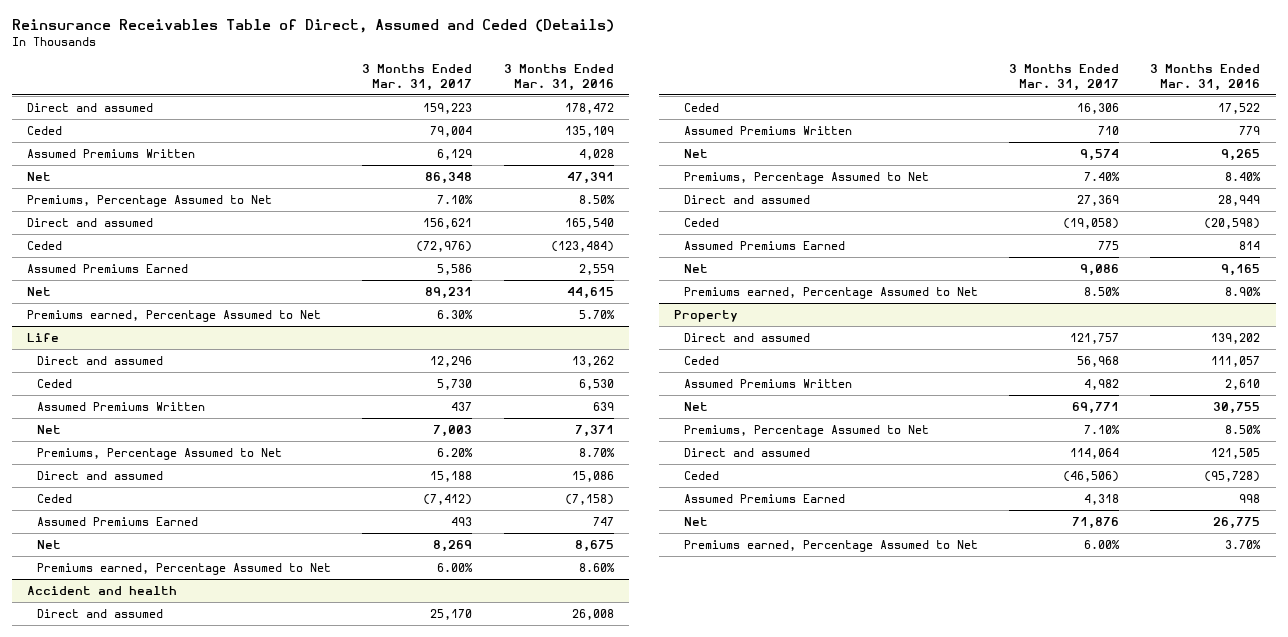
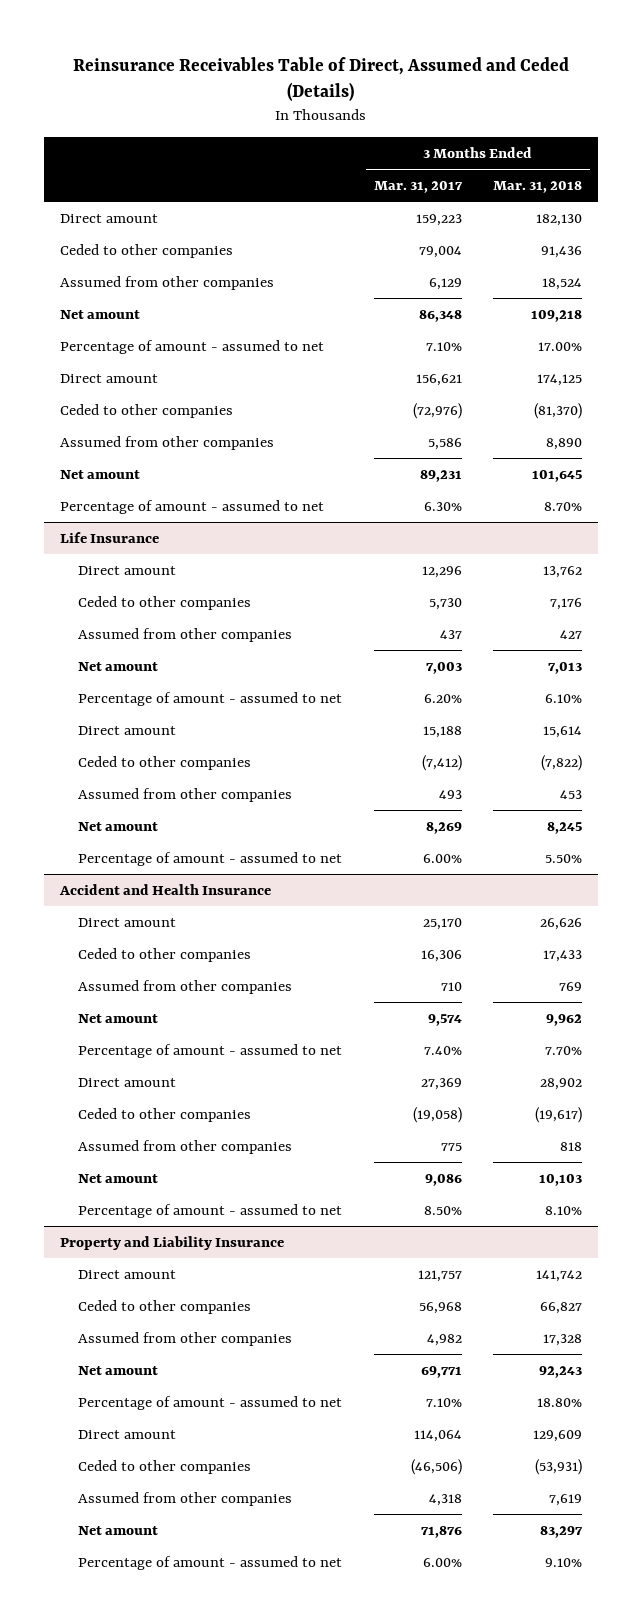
[503,64,614,92] 3 Months Ended Mar. 31, 2016 -> none
none -> [493,181,583,194] Mar. 31, 2018
[27,102,154,112] Direct and assumed -> [59,213,158,223] Direct amount
[27,125,63,135] Ceded -> [59,243,233,258] Ceded to other companies
[27,148,196,158] Assumed Premiums Written -> [59,275,274,290] Assumed from other companies
[27,171,52,181] Net -> [59,309,140,319] Net amount
[27,194,273,207] Premiums, Percentage Assumed to Net -> [59,339,324,354] Percentage of amount - assumed to net
[27,217,154,227] Direct and assumed -> [59,373,158,383] Direct amount
[27,240,63,250] Ceded -> [59,403,233,418] Ceded to other companies
[27,263,189,273] Assumed Premiums Earned -> [59,435,274,450] Assumed from other companies
[27,286,52,296] Net -> [59,469,140,479] Net amount
[27,309,322,322] Premiums earned, Percentage Assumed to Net -> [59,499,324,514] Percentage of amount - assumed to net
[27,332,60,342] Life -> [59,531,159,543] Life Insurance
[37,355,164,365] Direct and assumed -> [78,565,177,575] Direct amount
[37,378,73,388] Ceded -> [78,595,252,610] Ceded to other companies
[37,401,206,411] Assumed Premiums Written -> [78,627,293,642] Assumed from other companies
[37,424,62,434] Net -> [78,661,159,671] Net amount
[37,447,283,460] Premiums, Percentage Assumed to Net -> [78,691,343,706] Percentage of amount - assumed to net
[37,470,164,480] Direct and assumed -> [78,725,177,735] Direct amount
[37,493,73,503] Ceded -> [78,755,252,770] Ceded to other companies
[37,516,199,526] Assumed Premiums Earned -> [78,787,293,802] Assumed from other companies
[37,539,62,549] Net -> [78,821,159,831] Net amount
[37,562,332,575] Premiums earned, Percentage Assumed to Net -> [78,851,343,866] Percentage of amount - assumed to net
[27,585,178,595] Accident and health -> [58,883,271,895] Accident and Health Insurance
[37,608,164,618] Direct and assumed -> [78,917,177,927] Direct amount
[684,102,720,112] Ceded -> [78,947,252,962] Ceded to other companies
[684,125,853,135] Assumed Premiums Written -> [78,979,293,994] Assumed from other companies
[684,148,709,158] Net -> [78,1013,159,1023] Net amount
[684,171,930,184] Premiums, Percentage Assumed to Net -> [78,1043,343,1058] Percentage of amount - assumed to net
[684,194,811,204] Direct and assumed -> [78,1077,177,1087] Direct amount
[684,217,720,227] Ceded -> [78,1107,252,1122] Ceded to other companies
[684,240,846,250] Assumed Premiums Earned -> [78,1139,293,1154] Assumed from other companies
[684,263,709,273] Net -> [78,1173,159,1183] Net amount
[684,286,979,299] Premiums earned, Percentage Assumed to Net -> [78,1203,343,1218] Percentage of amount - assumed to net
[674,309,739,322] Property -> [59,1235,284,1250] Property and Liability Insurance
[684,332,811,342] Direct and assumed -> [78,1269,177,1279] Direct amount
[684,355,720,365] Ceded -> [78,1299,252,1314] Ceded to other companies
[684,378,853,388] Assumed Premiums Written -> [78,1331,293,1346] Assumed from other companies
[684,401,709,411] Net -> [78,1365,159,1375] Net amount
[684,424,930,437] Premiums, Percentage Assumed to Net -> [78,1395,343,1410] Percentage of amount - assumed to net
[684,447,811,457] Direct and assumed -> [78,1429,177,1439] Direct amount
[684,470,720,480] Ceded -> [78,1459,252,1474] Ceded to other companies
[684,493,846,503] Assumed Premiums Earned -> [78,1491,293,1506] Assumed from other companies
[684,516,709,526] Net -> [78,1525,159,1535] Net amount
[684,539,979,552] Premiums earned, Percentage Assumed to Net -> [78,1555,343,1570] Percentage of amount - assumed to net

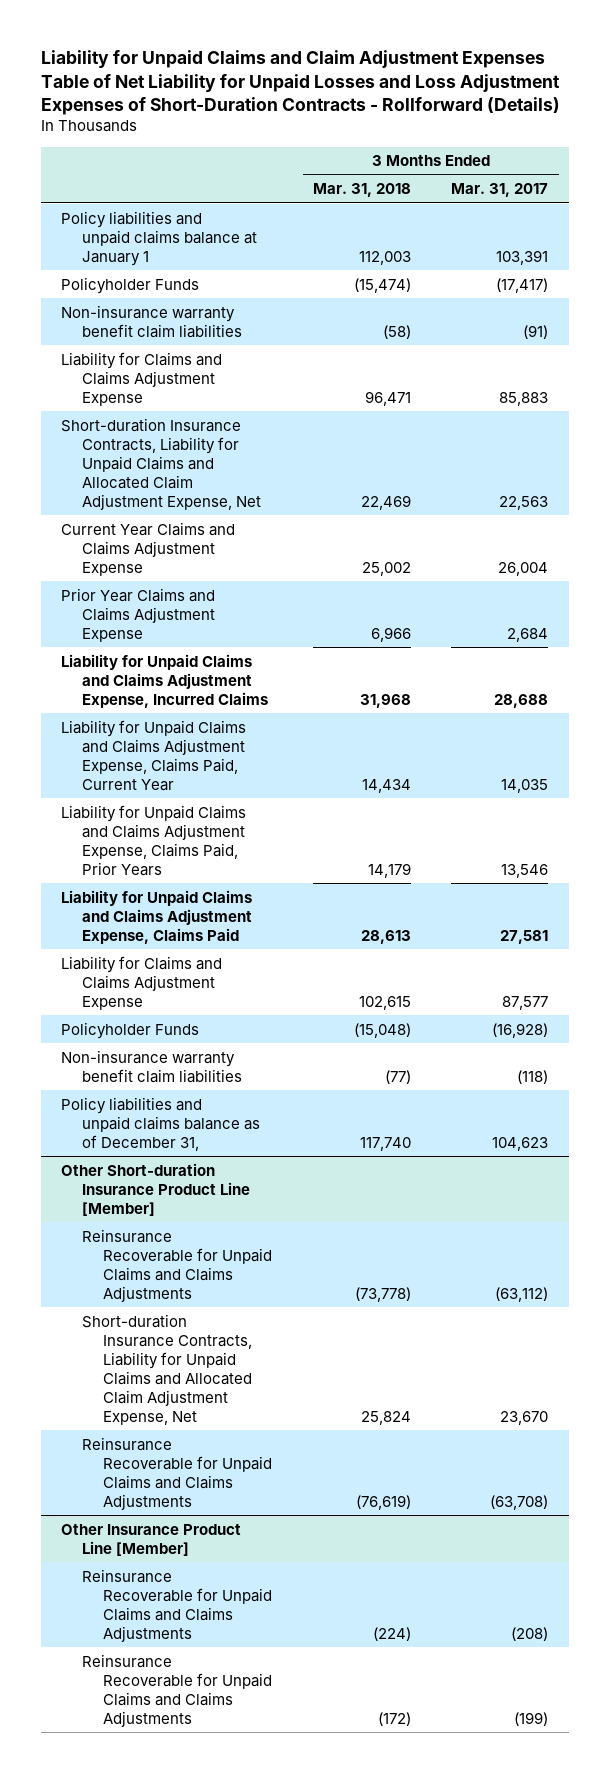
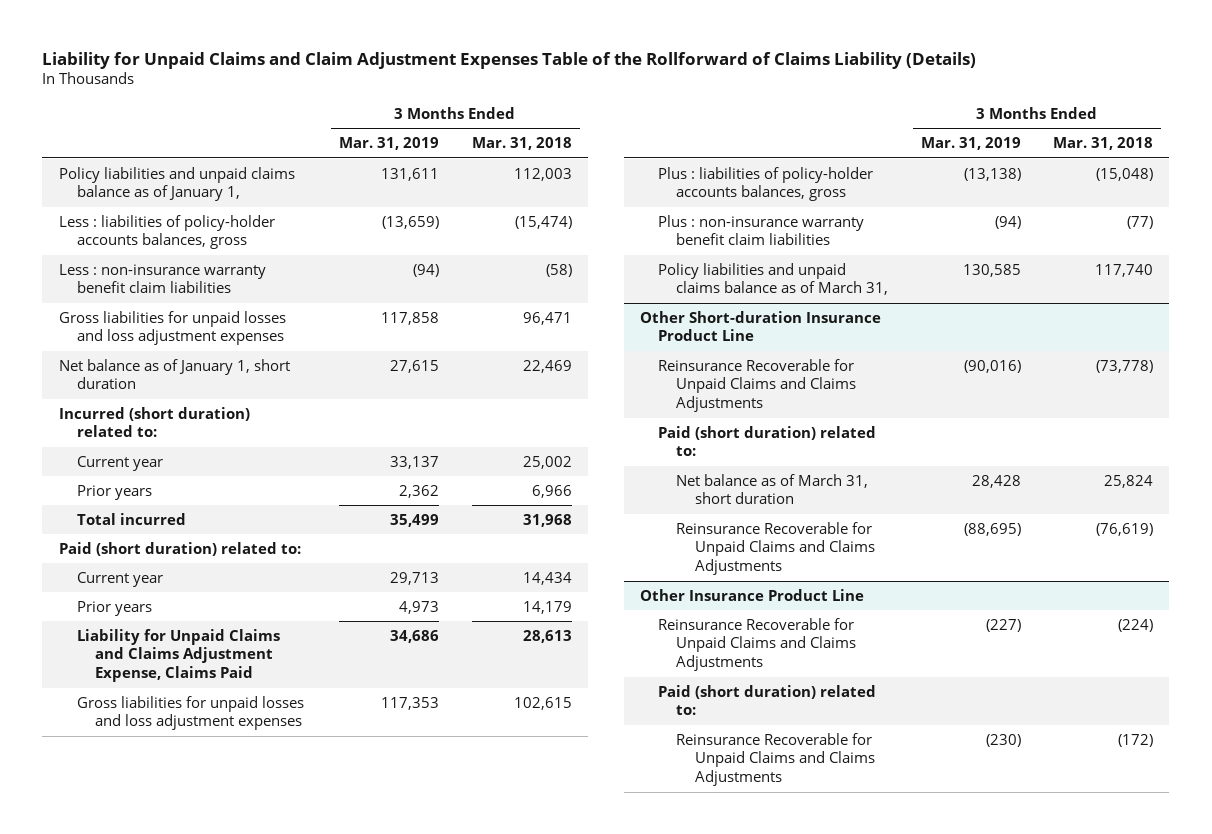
[40,50,560,116] Liability for Unpaid Claims and Claim Adjustment Expenses Table of Net Liability for Unpaid Losses and Loss Adjustment Expenses of Short-Duration Contracts - Rollforward (Details) -> [42,51,977,69] Liability for Unpaid Claims and Claim Adjustment Expenses Table of the Rollforward of Claims Liability (Details)
[451,183,549,198] Mar. 31, 2017 -> none
none -> [339,137,440,151] Mar. 31, 2019
[61,210,258,266] Policy liabilities and unpaid claims balance at January 1 -> [58,166,295,202] Policy liabilities and unpaid claims balance as of January 1,
[61,276,200,294] Policyholder Funds -> [58,214,275,250] Less : liabilities of policy-holder accounts balances, gross
[61,304,243,338] Non-insurance warranty benefit claim liabilities -> [58,263,266,294] Less : non-insurance warranty benefit claim liabilities
[61,351,223,406] Liability for Claims and Claims Adjustment Expense -> [58,310,286,346] Gross liabilities for unpaid losses and loss adjustment expenses
[61,417,262,510] Short-duration Insurance Contracts, Liability for Unpaid Claims and Allocated Claim Adjustment Expense, Net -> [58,358,290,390] Net balance as of January 1, short duration
none -> [58,406,250,438] Incurred (short duration) related to:
[61,521,236,576] Current Year Claims and Claims Adjustment Expense -> [76,455,163,471] Current year
[61,587,216,642] Prior Year Claims and Claims Adjustment Expense -> [76,484,152,500] Prior years
[61,653,269,708] Liability for Unpaid Claims and Claims Adjustment Expense, Incurred Claims -> [76,512,186,525] Total incurred
none -> [58,541,301,556] Paid (short duration) related to:
[61,719,247,791] Liability for Unpaid Claims and Claims Adjustment Expense, Claims Paid, Current Year -> [76,571,163,587] Current year
[61,804,247,876] Liability for Unpaid Claims and Claims Adjustment Expense, Claims Paid, Prior Years -> [76,600,152,616] Prior years
[61,955,223,1010] Liability for Claims and Claims Adjustment Expense -> [76,695,304,731] Gross liabilities for unpaid losses and loss adjustment expenses
[61,1021,200,1039] Policyholder Funds -> [658,166,874,202] Plus : liabilities of policy-holder accounts balances, gross
[61,1049,243,1083] Non-insurance warranty benefit claim liabilities -> [658,214,865,246] Plus : non-insurance warranty benefit claim liabilities
[61,1096,261,1151] Policy liabilities and unpaid claims balance as of December 31, -> [658,262,889,296] Policy liabilities and unpaid claims balance as of March 31,
[61,1162,251,1216] Other Short-duration Insurance Product Line [Member] -> [640,310,882,342] Other Short-duration Insurance Product Line
none -> [658,425,877,457] Paid (short duration) related to:
[82,1313,253,1425] Short-duration Insurance Contracts, Liability for Unpaid Claims and Allocated Claim Adjustment Expense, Net -> [676,473,869,505] Net balance as of March 31, short duration
[61,1523,242,1556] Other Insurance Product Line [Member] -> [640,588,865,601] Other Insurance Product Line
none -> [658,684,877,716] Paid (short duration) related to:

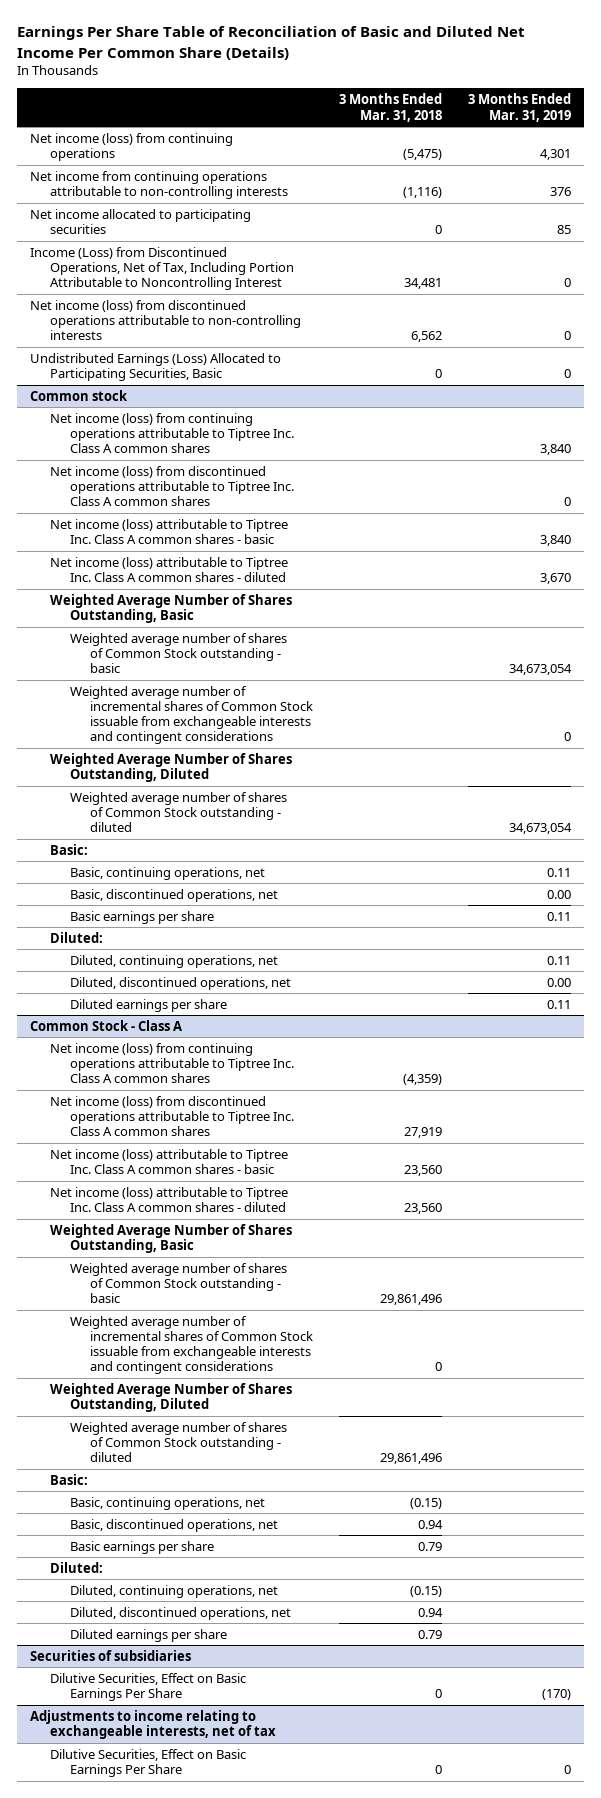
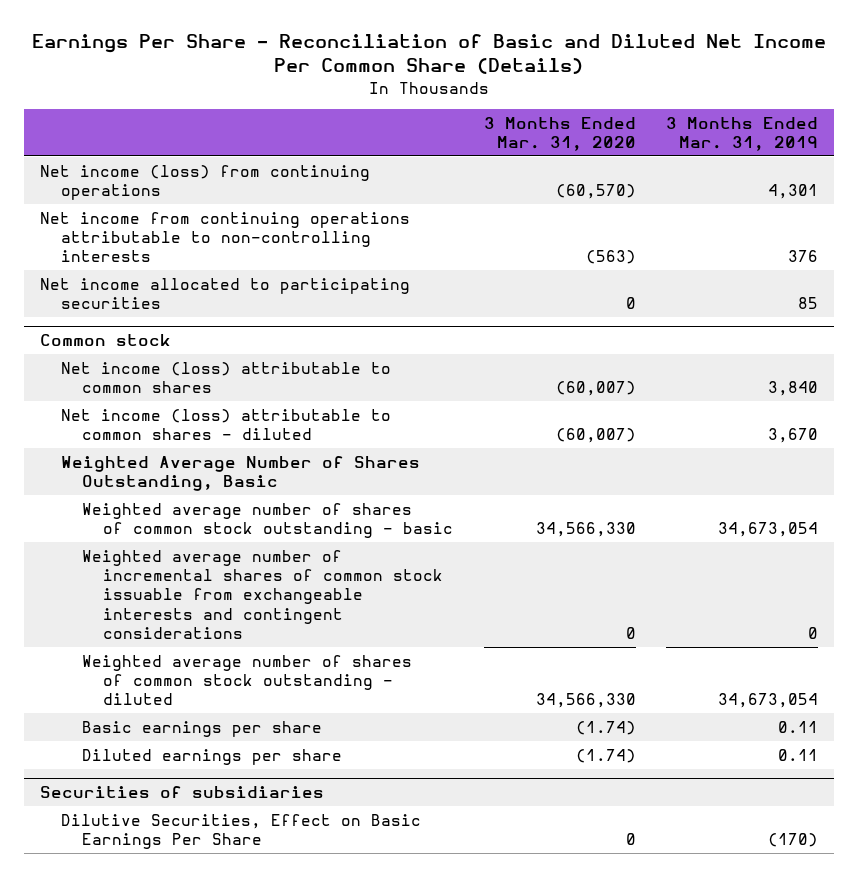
[17,26,526,60] Earnings Per Share Table of Reconciliation of Basic and Diluted Net Income Per Common Share (Details) -> [31,34,826,75] Earnings Per Share - Reconciliation of Basic and Diluted Net Income Per Common Share (Details)
[339,93,443,122] 3 Months Ended Mar. 31, 2018 -> none
none -> [483,116,636,152] 3 Months Ended Mar. 31, 2020
[30,246,295,291] Income (Loss) from Discontinued Operations, Net of Tax, Including Portion Attributable to Noncontrolling Interest -> none
[30,299,302,341] Net income (loss) from discontinued operations attributable to non-controlling interests -> none
[30,352,282,382] Undistributed Earnings (Loss) Allocated to Participating Securities, Basic -> none
[50,465,295,507] Net income (loss) from discontinued operations attributable to Tiptree Inc. Class A common shares -> none
[50,518,289,545] Net income (loss) attributable to Tiptree Inc. Class A common shares - basic -> none
[50,412,295,454] Net income (loss) from continuing operations attributable to Tiptree Inc. Class A common shares -> [60,361,391,393] Net income (loss) attributable to common shares
[50,556,289,583] Net income (loss) attributable to Tiptree Inc. Class A common shares - diluted -> [60,408,391,440] Net income (loss) attributable to common shares - diluted
[50,752,293,783] Weighted Average Number of Shares Outstanding, Diluted -> none
[50,843,89,855] Basic: -> none
[70,866,266,880] Basic, continuing operations, net -> none
[70,888,279,902] Basic, discontinued operations, net -> none
[70,632,288,674] Weighted average number of shares of Common Stock outstanding - basic -> [81,502,453,538] Weighted average number of shares of common stock outstanding - basic
[70,685,314,745] Weighted average number of incremental shares of Common Stock issuable from exchangeable interests and contingent considerations -> [81,549,443,639] Weighted average number of incremental shares of common stock issuable from exchangeable interests and contingent considerations
[70,791,288,833] Weighted average number of shares of Common Stock outstanding - diluted -> [81,654,412,706] Weighted average number of shares of common stock outstanding - diluted
[50,931,104,943] Diluted: -> none
[70,954,279,968] Diluted, continuing operations, net -> none
[70,976,292,990] Diluted, discontinued operations, net -> none
[30,1019,183,1031] Common Stock - Class A -> none
[50,1042,295,1084] Net income (loss) from continuing operations attributable to Tiptree Inc. Class A common shares -> none
[50,1095,295,1137] Net income (loss) from discontinued operations attributable to Tiptree Inc. Class A common shares -> none
[50,1148,289,1175] Net income (loss) attributable to Tiptree Inc. Class A common shares - basic -> none
[50,1186,289,1213] Net income (loss) attributable to Tiptree Inc. Class A common shares - diluted -> none
[50,1223,293,1254] Weighted Average Number of Shares Outstanding, Basic -> none
[70,1262,288,1304] Weighted average number of shares of Common Stock outstanding - basic -> none
[70,1315,314,1375] Weighted average number of incremental shares of Common Stock issuable from exchangeable interests and contingent considerations -> none
[50,1382,293,1413] Weighted Average Number of Shares Outstanding, Diluted -> none
[70,1421,288,1463] Weighted average number of shares of Common Stock outstanding - diluted -> none
[50,1473,89,1485] Basic: -> none
[70,1496,266,1510] Basic, continuing operations, net -> none
[70,1518,279,1532] Basic, discontinued operations, net -> none
[70,1540,215,1554] Basic earnings per share -> none
[50,1561,104,1573] Diluted: -> none
[70,1584,279,1598] Diluted, continuing operations, net -> none
[70,1606,292,1620] Diluted, discontinued operations, net -> none
[70,1628,228,1642] Diluted earnings per share -> none
[30,1709,277,1740] Adjustments to income relating to exchangeable interests, net of tax -> none
[50,1748,247,1778] Dilutive Securities, Effect on Basic Earnings Per Share -> none

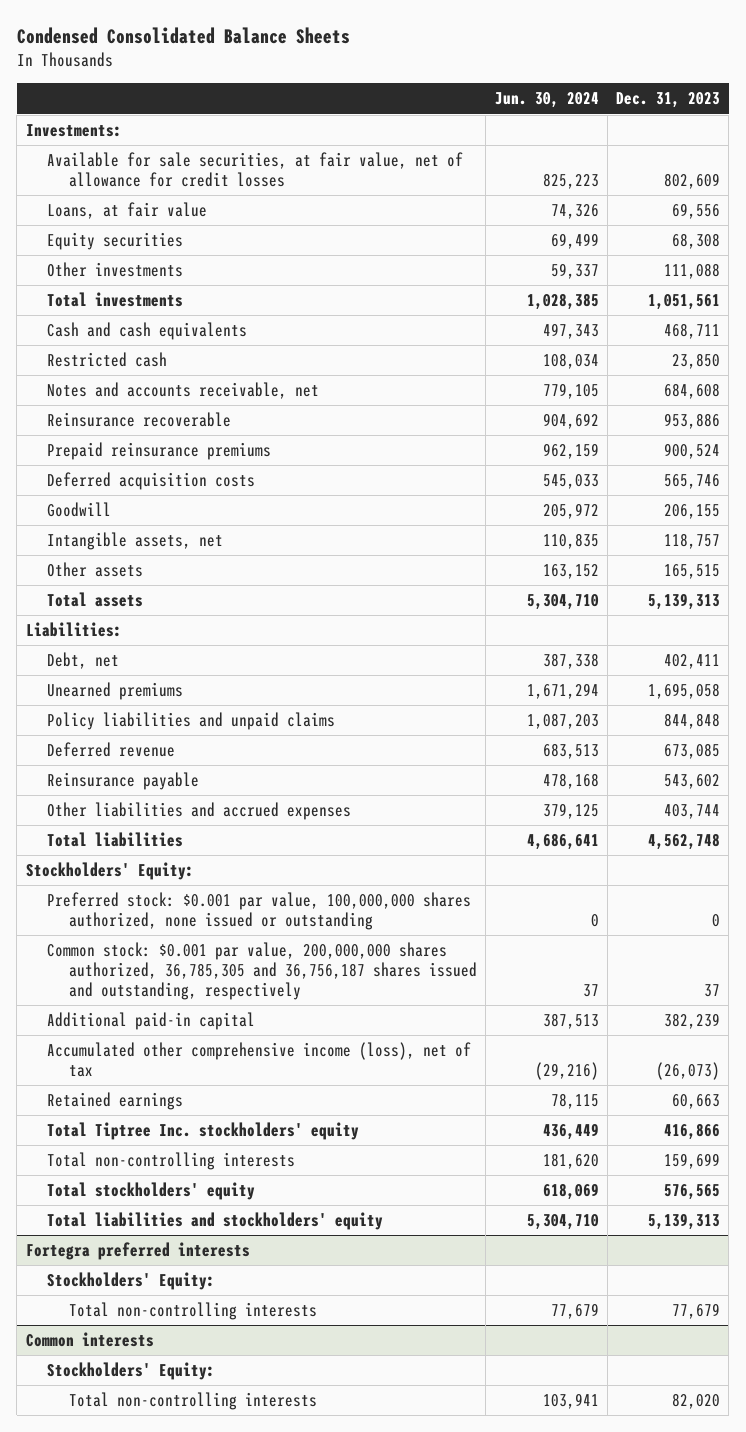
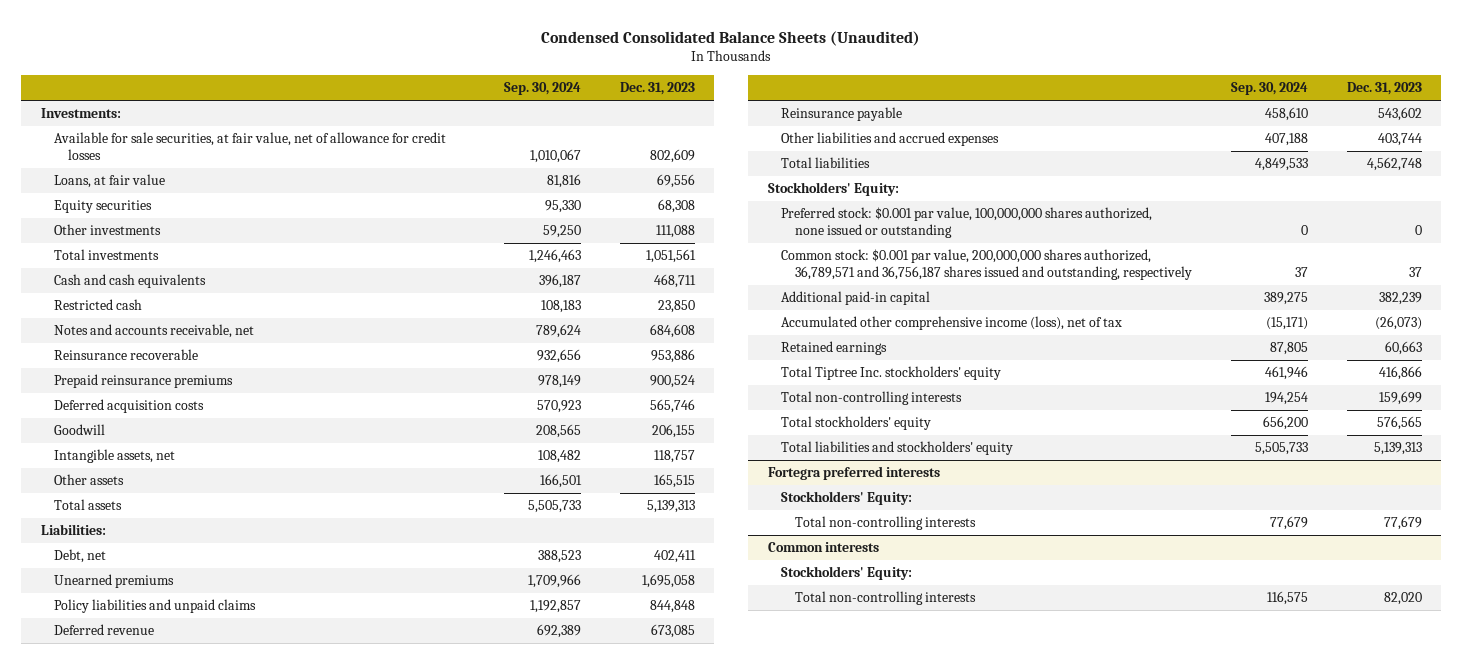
[16,27,350,45] Condensed Consolidated Balance Sheets -> [541,30,921,46] Condensed Consolidated Balance Sheets (Unaudited)
[494,92,599,109] Jun. 30, 2024 -> none
none -> [503,82,581,96] Sep. 30, 2024
[47,942,478,1000] Common stock: $0.001 par value, 200,000,000 shares authorized, 36,785,305 and 36,756,187 shares issued and outstanding, respectively -> [781,249,1192,280] Common stock: $0.001 par value, 200,000,000 shares authorized, 36,789,571 and 36,756,187 shares issued and outstanding, respectively

